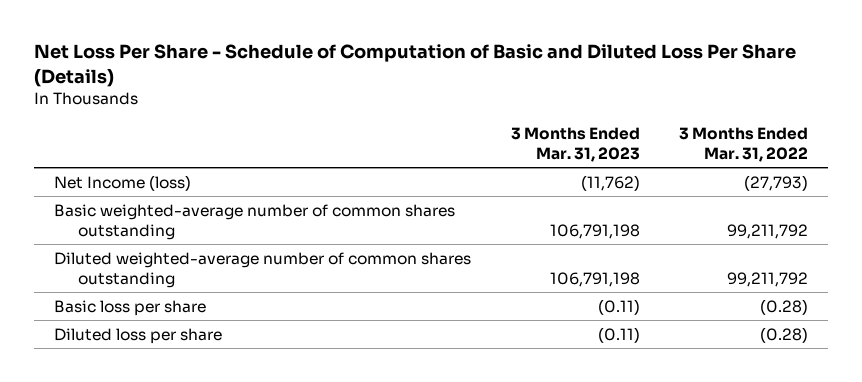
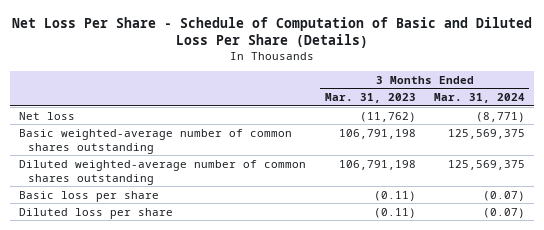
[679,127,809,163] 3 Months Ended Mar. 31, 2022 -> none
none -> [433,93,525,104] Mar. 31, 2024
[53,174,191,191] Net Income (loss) -> [19,111,76,120] Net loss

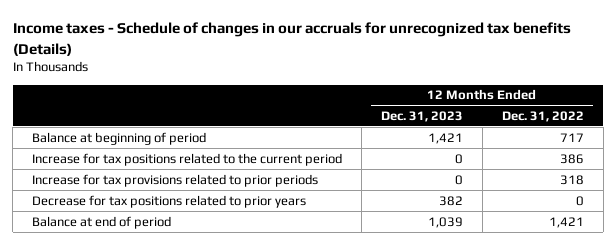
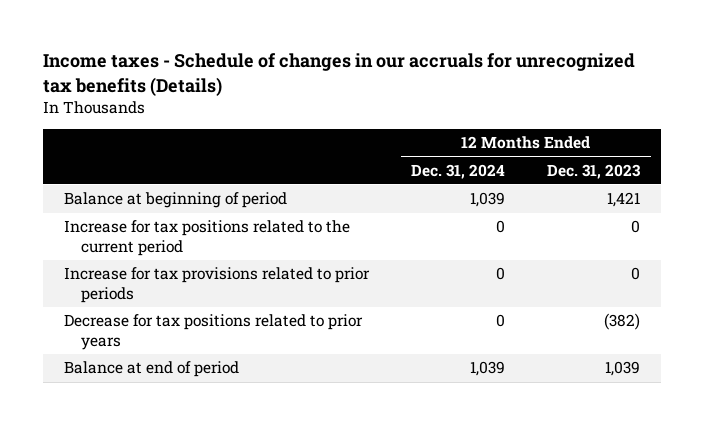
[501,110,584,122] Dec. 31, 2022 -> none
none -> [411,163,506,179] Dec. 31, 2024
[438,195,463,206] 382 -> [604,313,641,331] (382)

